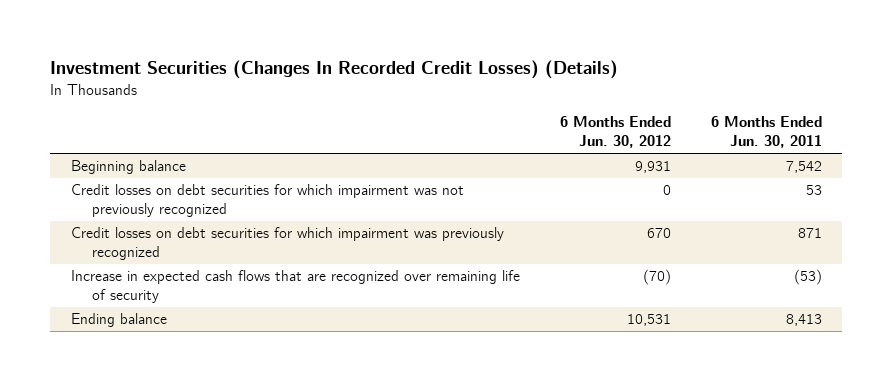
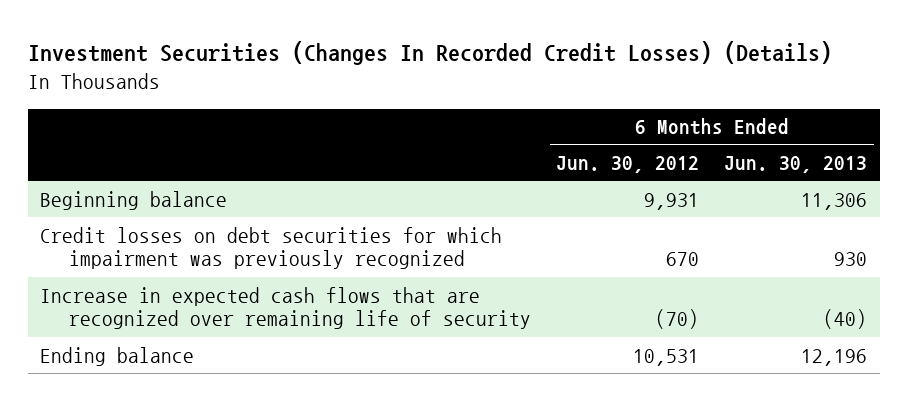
[711,116,823,149] 6 Months Ended Jun. 30, 2011 -> none
none -> [724,155,868,173] Jun. 30, 2013
[70,184,464,218] Credit losses on debt securities for which impairment was not previously recognized -> none

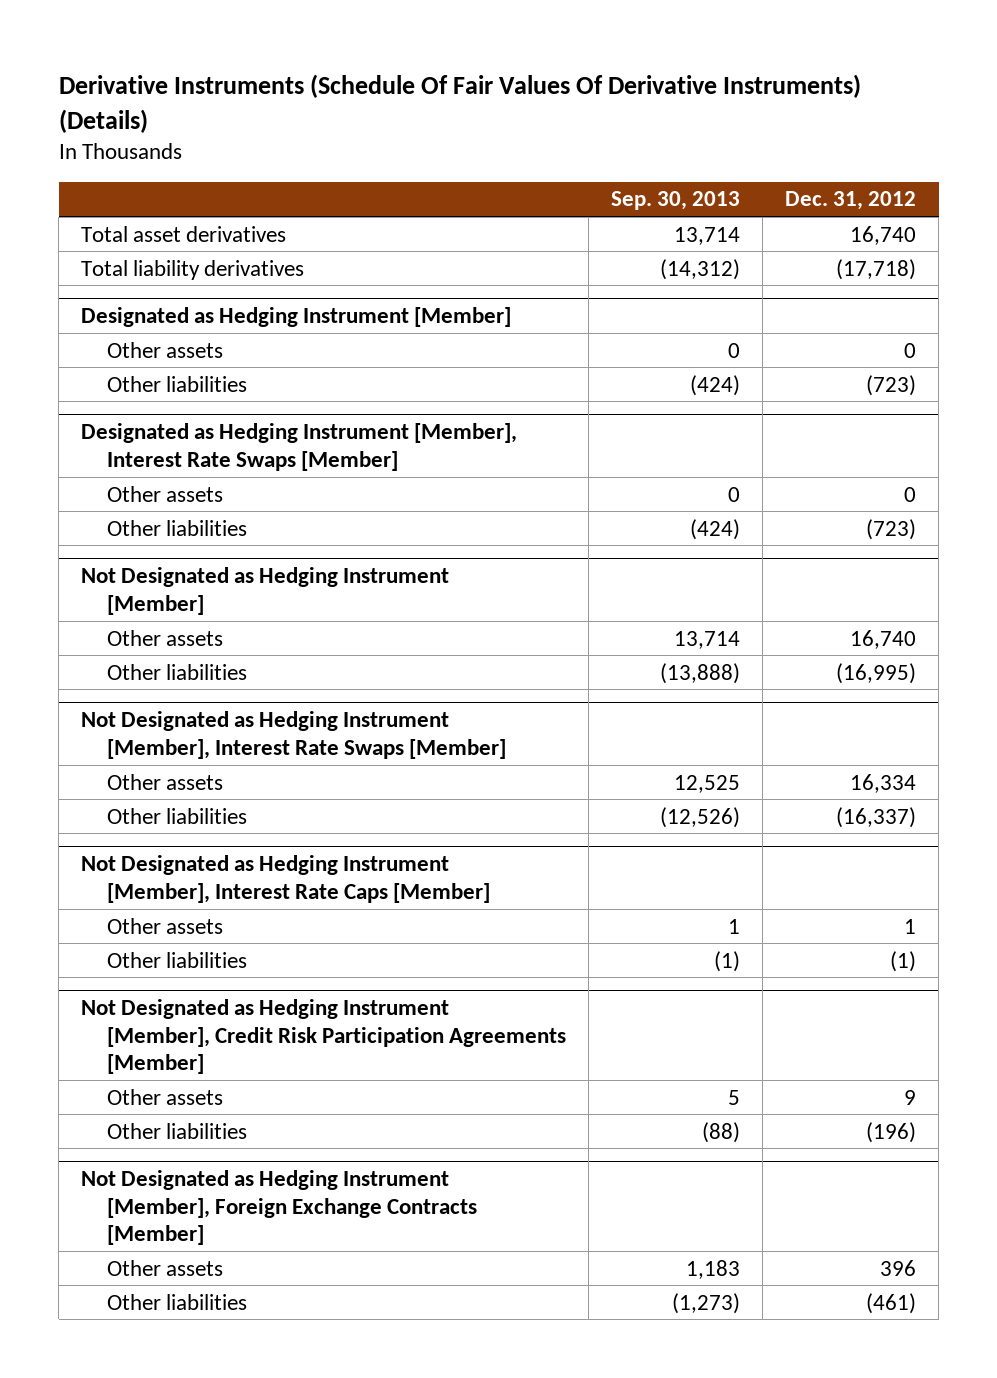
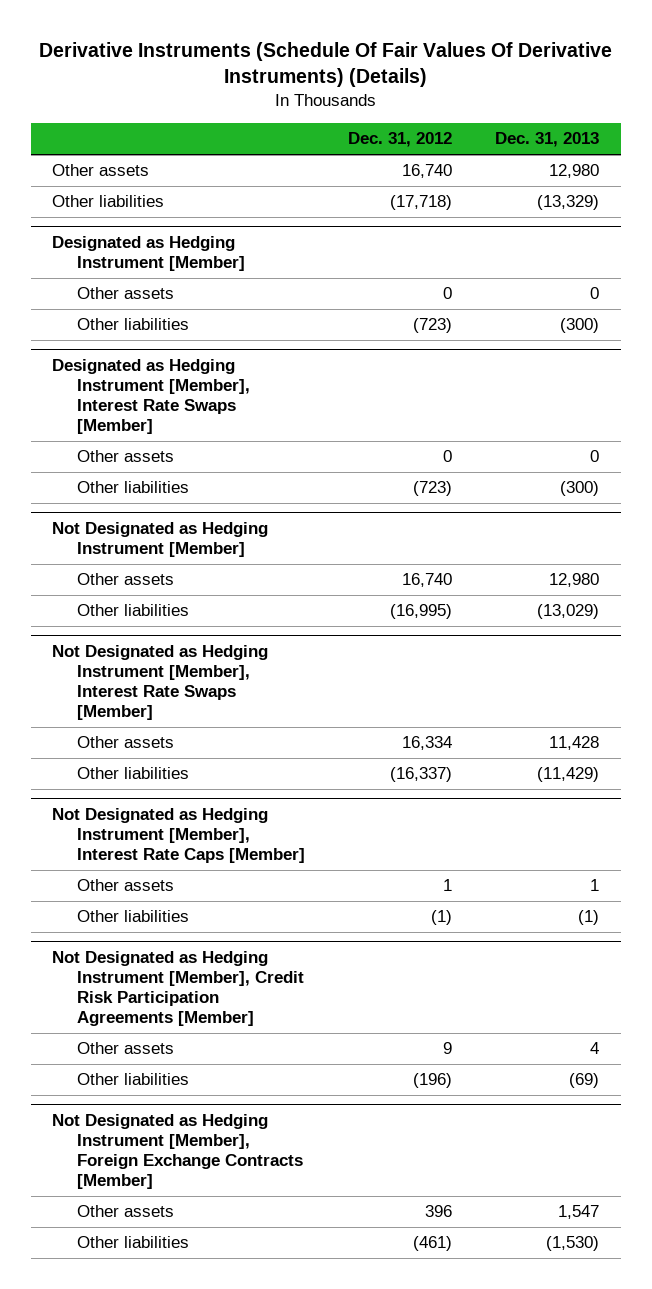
[611,191,741,211] Sep. 30, 2013 -> none
none -> [495,132,600,148] Dec. 31, 2013
[81,225,287,242] Total asset derivatives -> [52,164,150,177] Other assets
[81,259,305,280] Total liability derivatives -> [52,195,165,208] Other liabilities

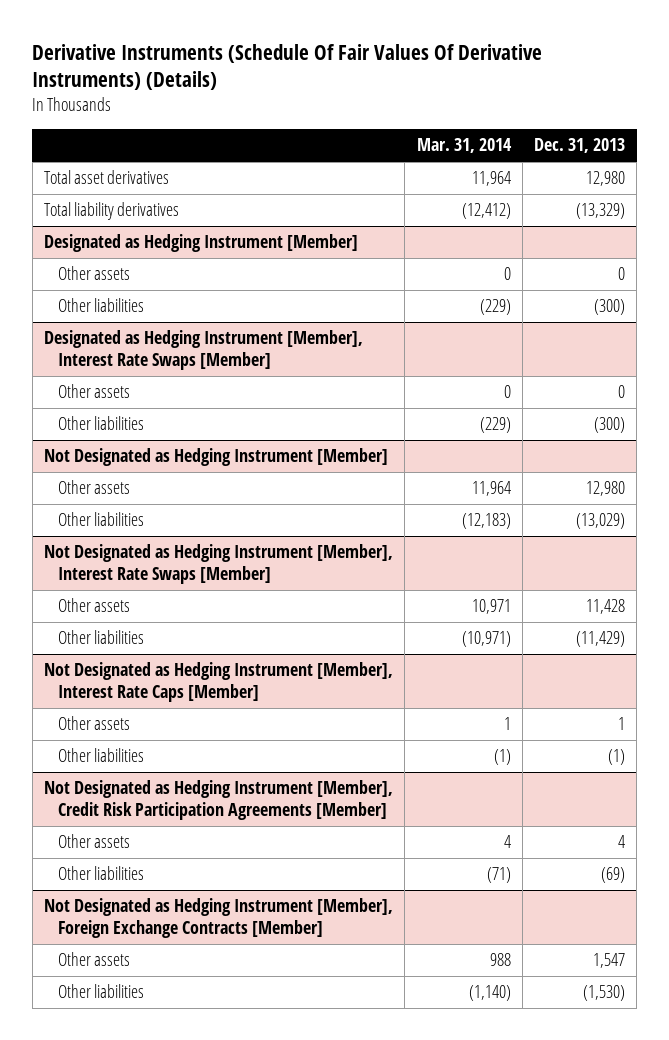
[347,132,452,148] Dec. 31, 2012 -> none
none -> [416,138,512,154] Mar. 31, 2014
[52,164,150,177] Other assets -> [44,170,170,185] Total asset derivatives
[52,195,165,208] Other liabilities -> [44,202,180,221] Total liability derivatives

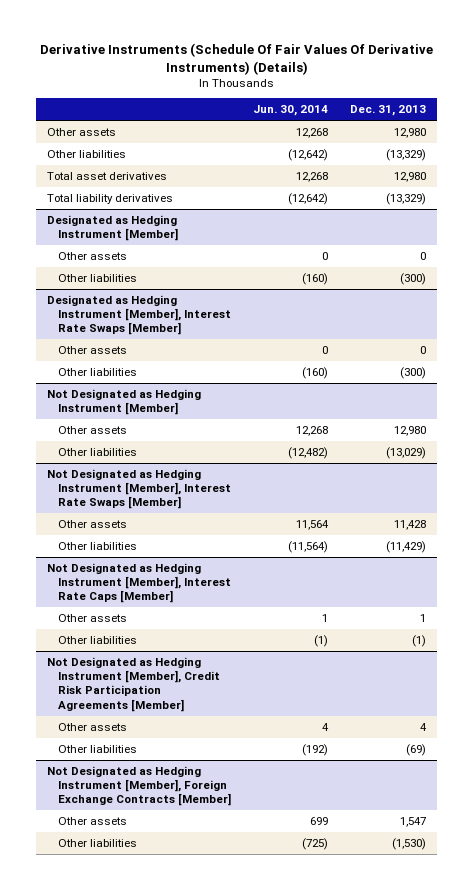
[416,138,512,154] Mar. 31, 2014 -> none
none -> [252,105,328,117] Jun. 30, 2014
none -> [47,128,117,137] Other assets
none -> [47,150,127,159] Other liabilities

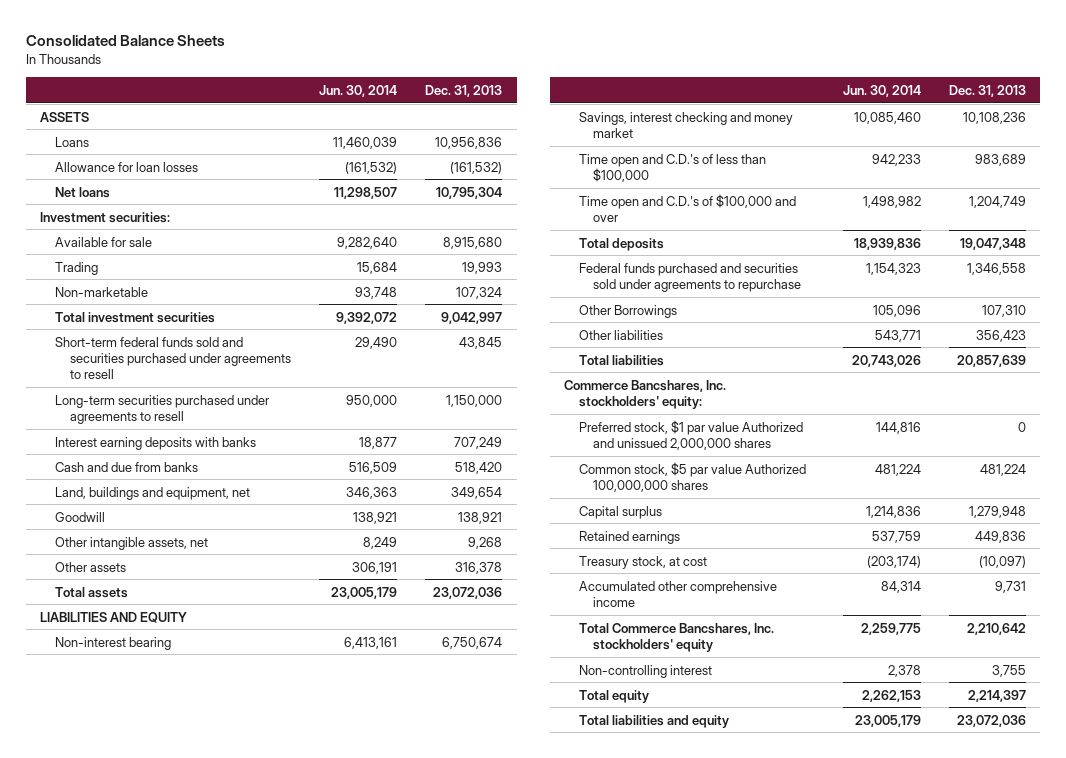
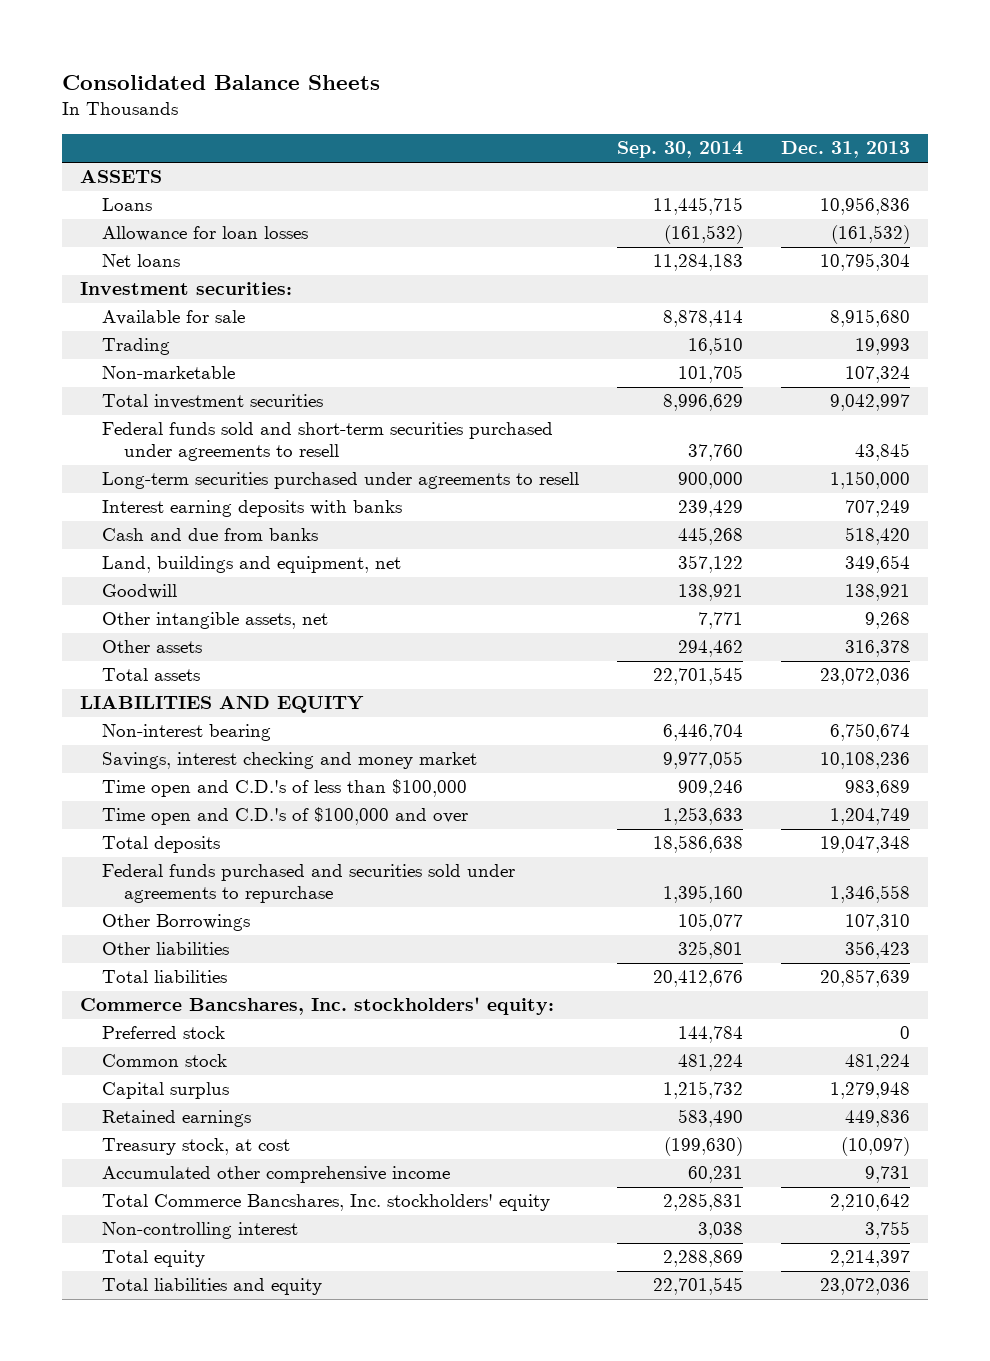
[318,84,397,97] Jun. 30, 2014 -> none
none -> [616,141,743,159] Sep. 30, 2014
[54,336,291,380] Short-term federal funds sold and securities purchased under agreements to resell -> [102,422,554,462] Federal funds sold and short-term securities purchased under agreements to resell
[578,419,803,450] Preferred stock, $1 par value Authorized and unissued 2,000,000 shares -> [102,1026,226,1040] Preferred stock
[578,461,806,492] Common stock, $5 par value Authorized 100,000,000 shares -> [102,1054,228,1068] Common stock

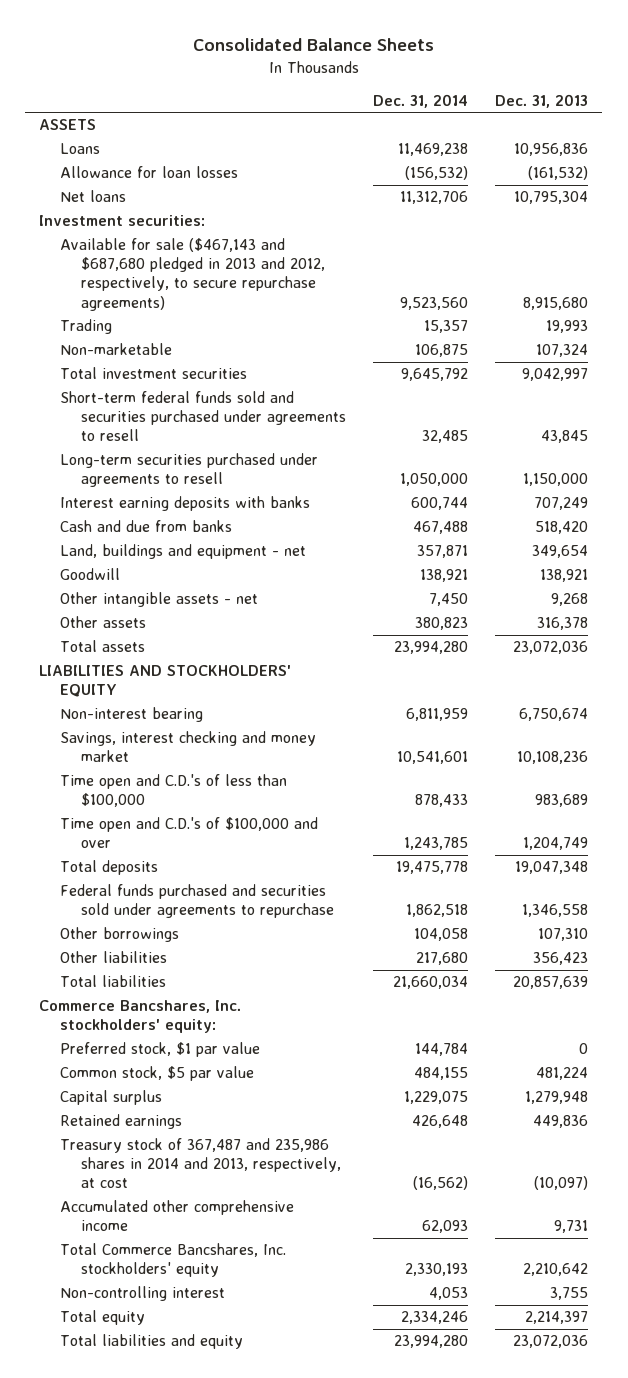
[616,141,743,159] Sep. 30, 2014 -> none
none -> [373,94,469,109] Dec. 31, 2014
[102,310,246,326] Available for sale -> [59,238,325,311] Available for sale ($467,143 and $687,680 pledged in 2013 and 2012, respectively, to secure repurchase agreements)
[102,422,554,462] Federal funds sold and short-term securities purchased under agreements to resell -> [59,391,346,442] Short-term federal funds sold and securities purchased under agreements to resell
[102,556,402,574] Land, buildings and equipment, net -> [59,544,306,560] Land, buildings and equipment - net
[102,612,329,630] Other intangible assets, net -> [59,592,258,608] Other intangible assets - net
[80,696,365,714] LIABILITIES AND EQUITY -> [39,665,292,698] LIABILITIES AND STOCKHOLDERS' EQUITY
[102,914,251,932] Other Borrowings -> [59,927,179,943] Other borrowings
[102,1026,226,1040] Preferred stock -> none
none -> [59,1042,260,1058] Preferred stock, $1 par value
[102,1054,228,1068] Common stock -> [59,1066,254,1082] Common stock, $5 par value
[102,1138,291,1156] Treasury stock, at cost -> [59,1138,341,1189] Treasury stock of 367,487 and 235,986 shares in 2014 and 2013, respectively, at cost

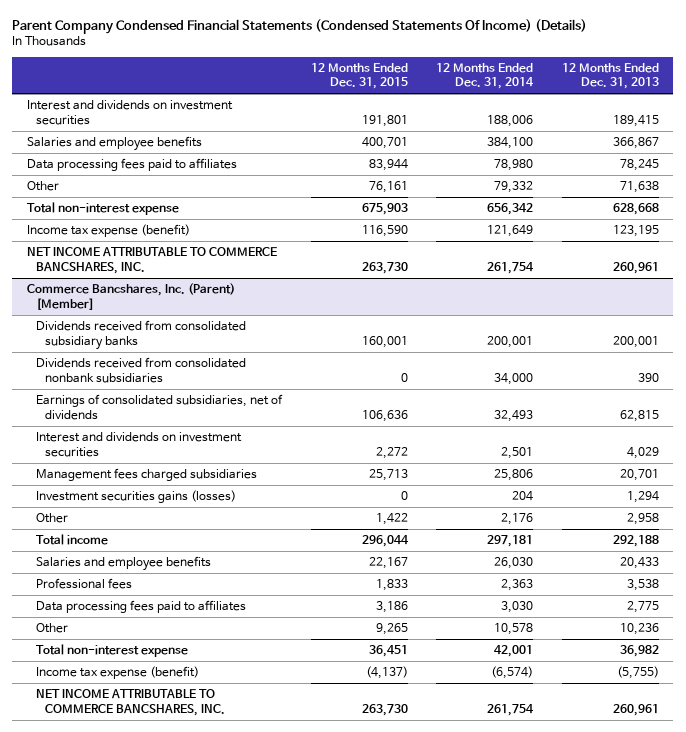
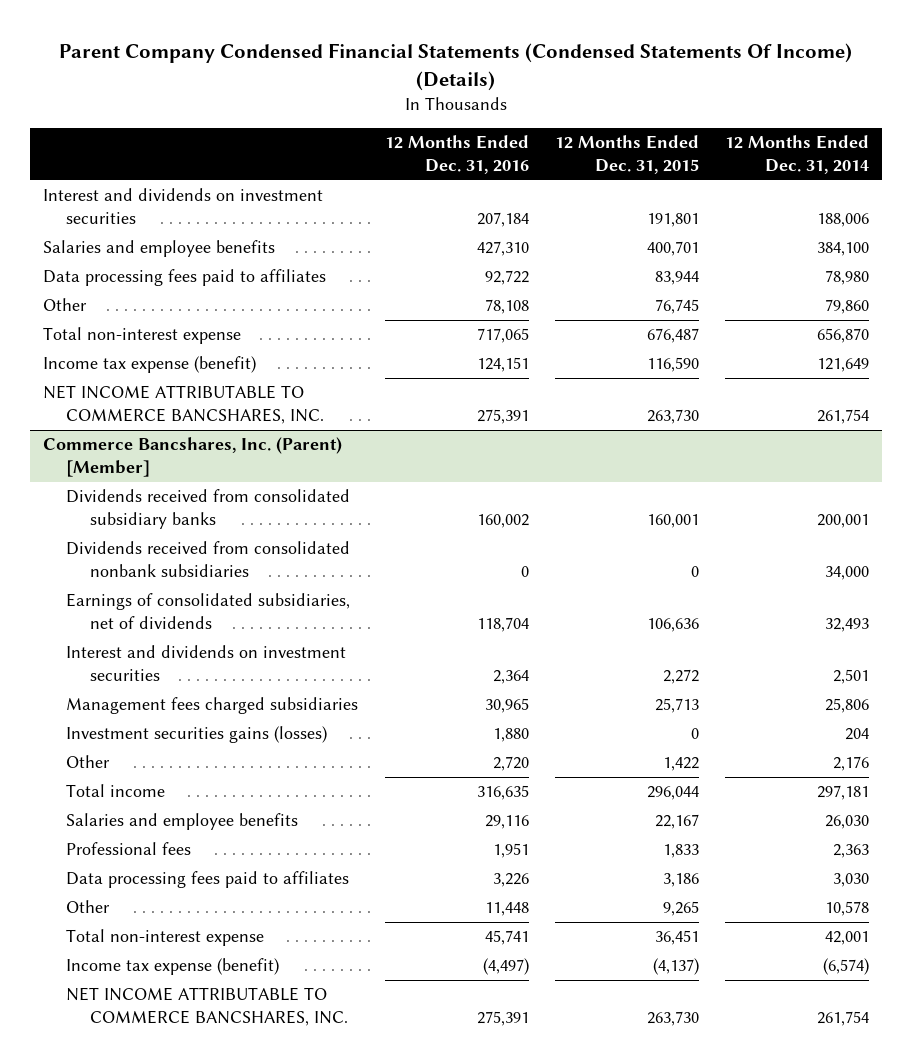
[562,62,660,90] 12 Months Ended Dec. 31, 2013 -> none
none -> [384,135,529,174] 12 Months Ended Dec. 31, 2016
[368,181,408,194] 76,161 -> [654,299,699,315] 76,745
[494,181,534,194] 79,332 -> [824,299,869,315] 79,860
[361,203,408,216] 675,903 -> [646,328,699,344] 676,487
[487,203,534,216] 656,342 -> [816,328,869,344] 656,870

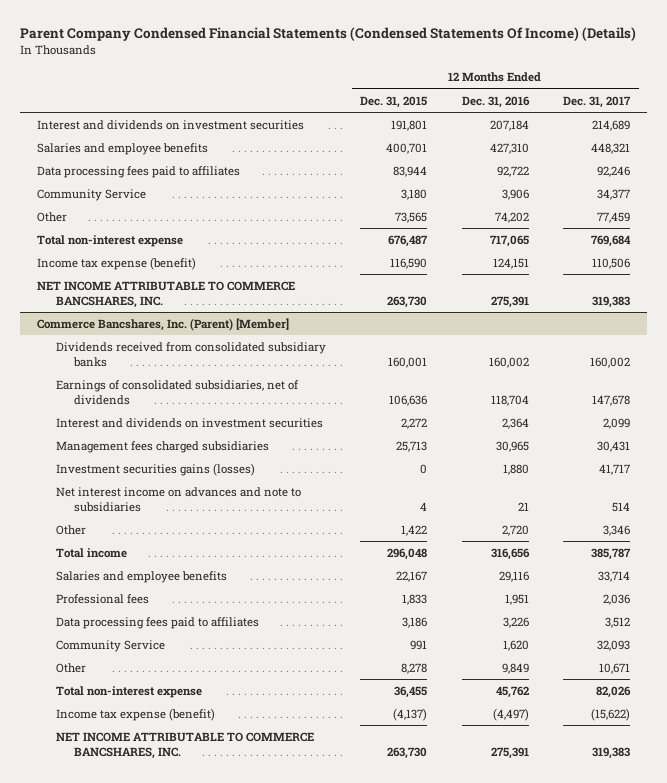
[724,135,869,174] 12 Months Ended Dec. 31, 2014 -> none
none -> [563,95,632,108] Dec. 31, 2017
none -> [37,188,147,201] Community Service
[484,299,529,315] 78,108 -> [494,211,529,223] 74,202
[654,299,699,315] 76,745 -> [395,211,428,223] 73,565
[66,541,351,578] Dividends received from consolidated nonbank subsidiaries -> none
none -> [55,486,301,512] Net interest income on advances and note to subsidiaries
[476,785,529,801] 316,635 -> [490,547,530,560] 316,656
[646,786,699,801] 296,044 -> [387,547,428,560] 296,048
none -> [55,639,165,652] Community Service
[484,902,529,917] 11,448 -> [501,662,529,674] 9,849
[662,901,699,917] 9,265 -> [401,662,428,674] 8,278
[484,930,529,946] 45,741 -> [495,685,529,698] 45,762
[654,930,699,946] 36,451 -> [394,685,428,698] 36,455

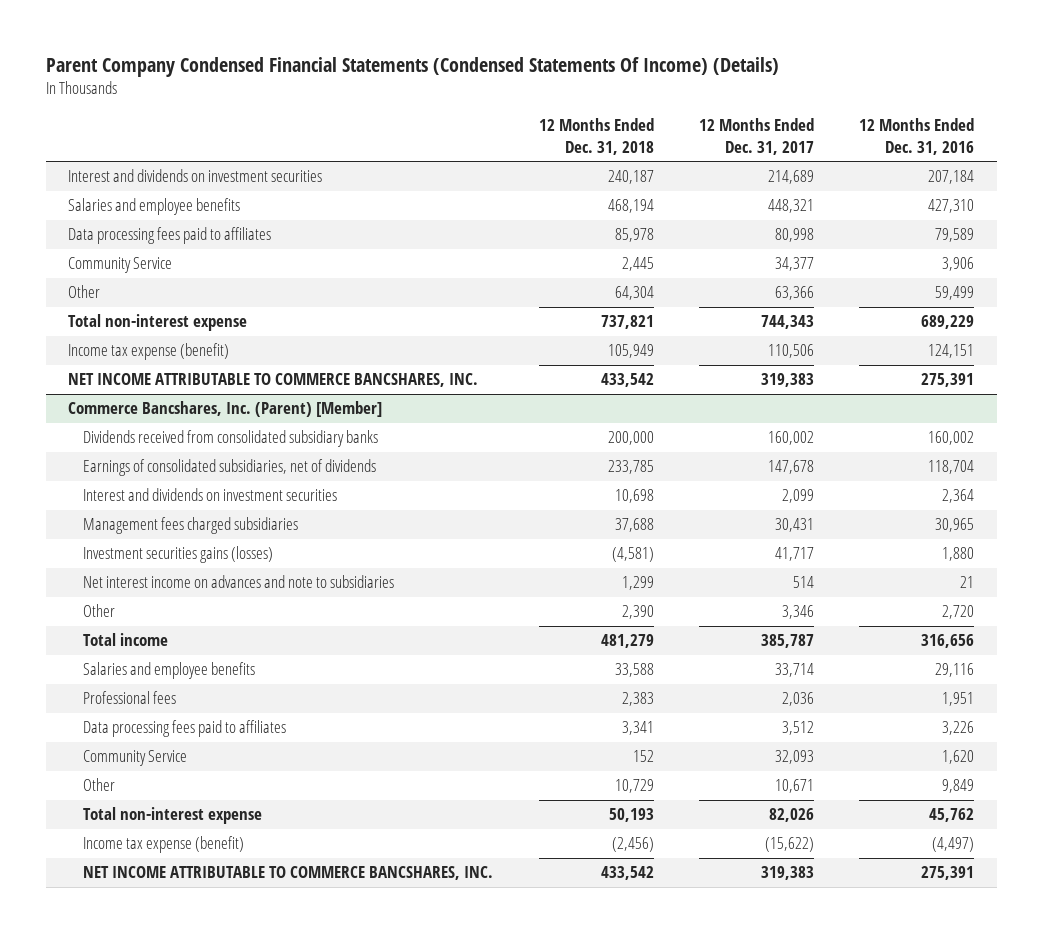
[360,95,428,108] Dec. 31, 2015 -> none
none -> [538,118,654,155] 12 Months Ended Dec. 31, 2018
[496,165,529,177] 92,722 -> [935,228,975,243] 79,589
[597,165,631,177] 92,246 -> [774,228,814,243] 80,998
[494,211,529,223] 74,202 -> [935,286,975,301] 59,499
[597,211,631,223] 77,459 -> [774,286,814,301] 63,366
[489,234,529,247] 717,065 -> [921,315,975,330] 689,229
[591,234,632,247] 769,684 -> [760,315,814,330] 744,343

